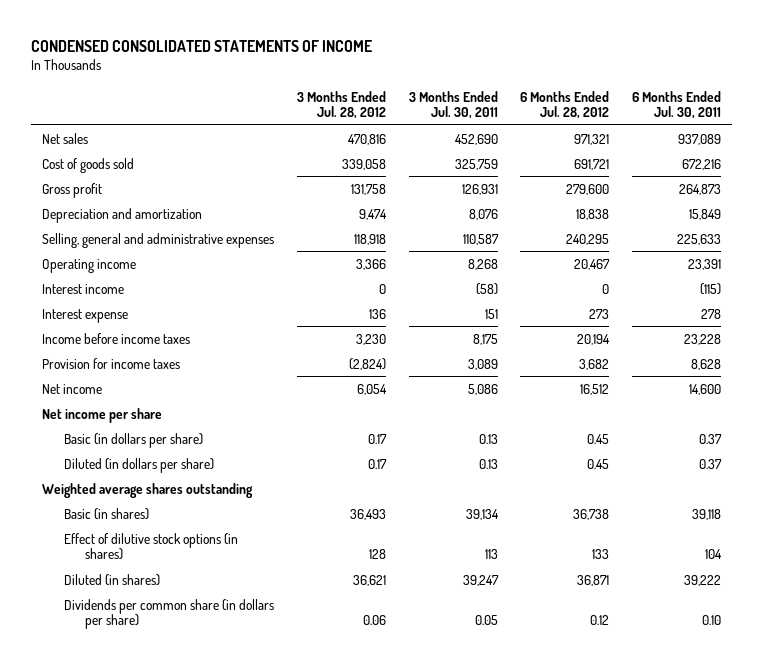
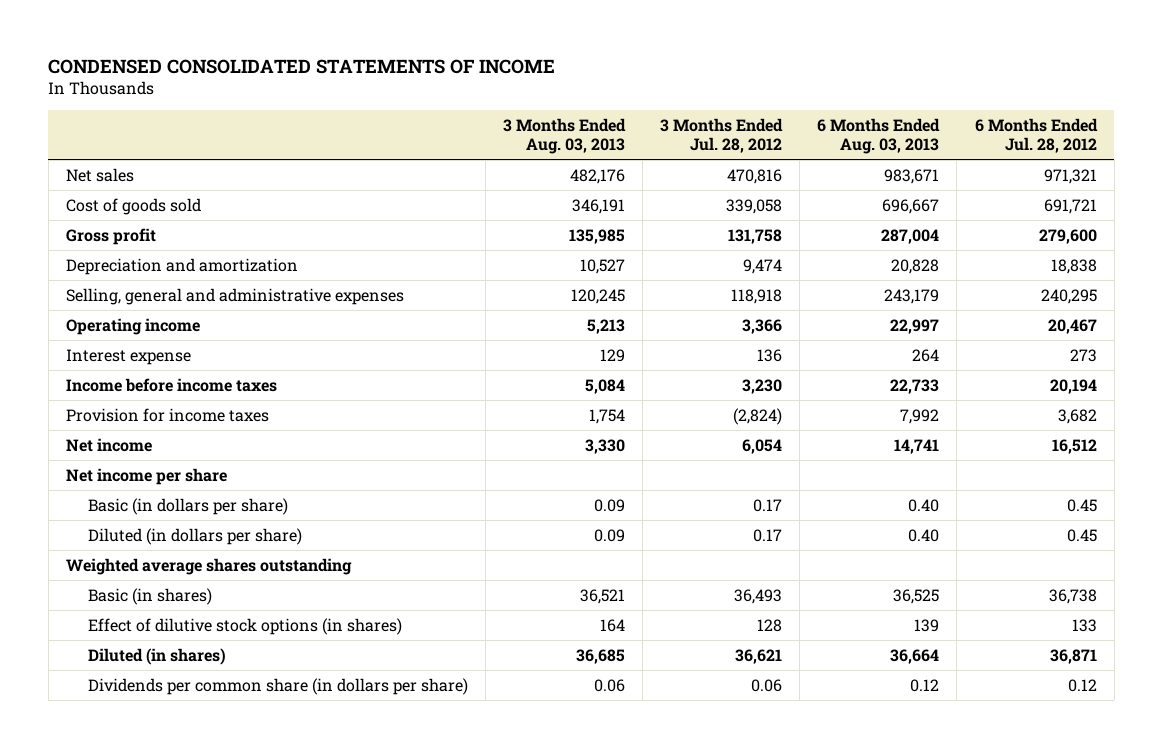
[408,90,498,120] 3 Months Ended Jul. 30, 2011 -> none
[631,90,721,120] 6 Months Ended Jul. 30, 2011 -> none
none -> [502,118,626,154] 3 Months Ended Aug. 03, 2013
none -> [817,118,941,154] 6 Months Ended Aug. 03, 2013
[42,283,125,294] Interest income -> none

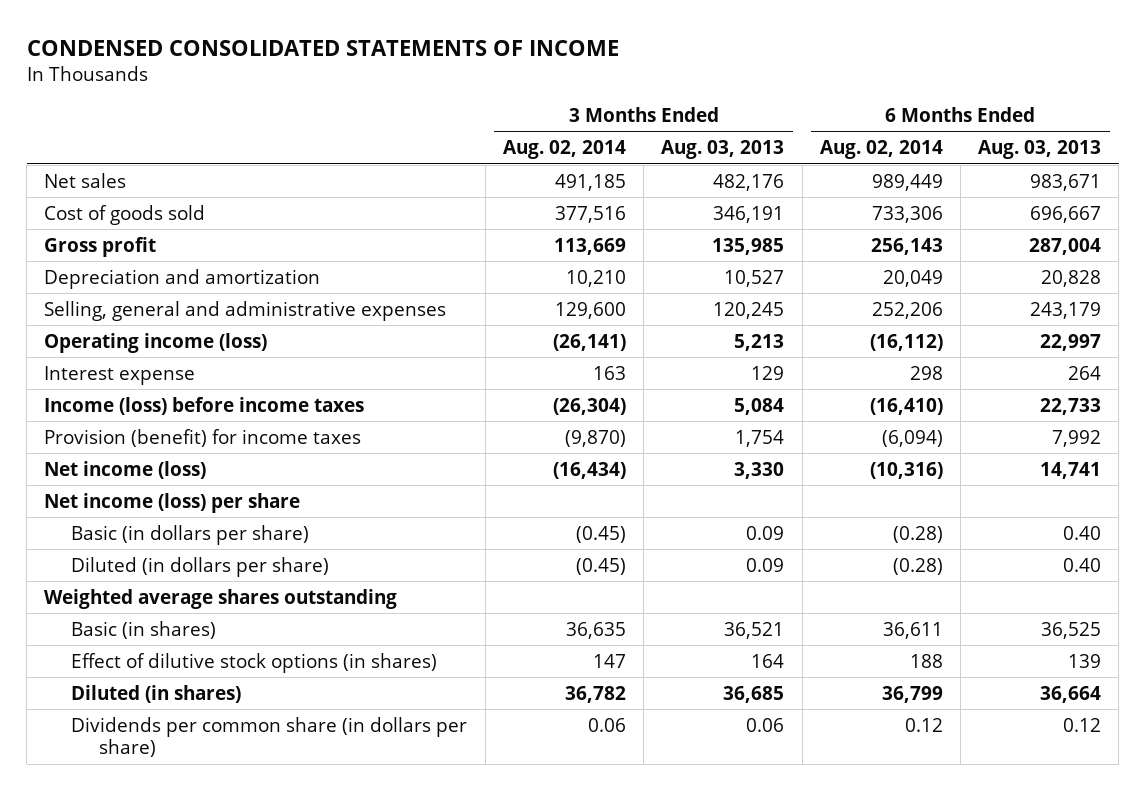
[660,118,784,153] 3 Months Ended Jul. 28, 2012 -> none
[974,118,1098,153] 6 Months Ended Jul. 28, 2012 -> none
none -> [502,140,626,160] Aug. 02, 2014
none -> [819,140,943,160] Aug. 02, 2014
[65,317,200,335] Operating income -> [44,332,268,353] Operating income (loss)
[65,377,277,392] Income before income taxes -> [44,396,365,415] Income (loss) before income taxes
[65,407,269,422] Provision for income taxes -> [44,428,362,447] Provision (benefit) for income taxes
[65,437,152,452] Net income -> [44,460,207,479] Net income (loss)
[65,467,227,485] Net income per share -> [44,492,301,513] Net income (loss) per share

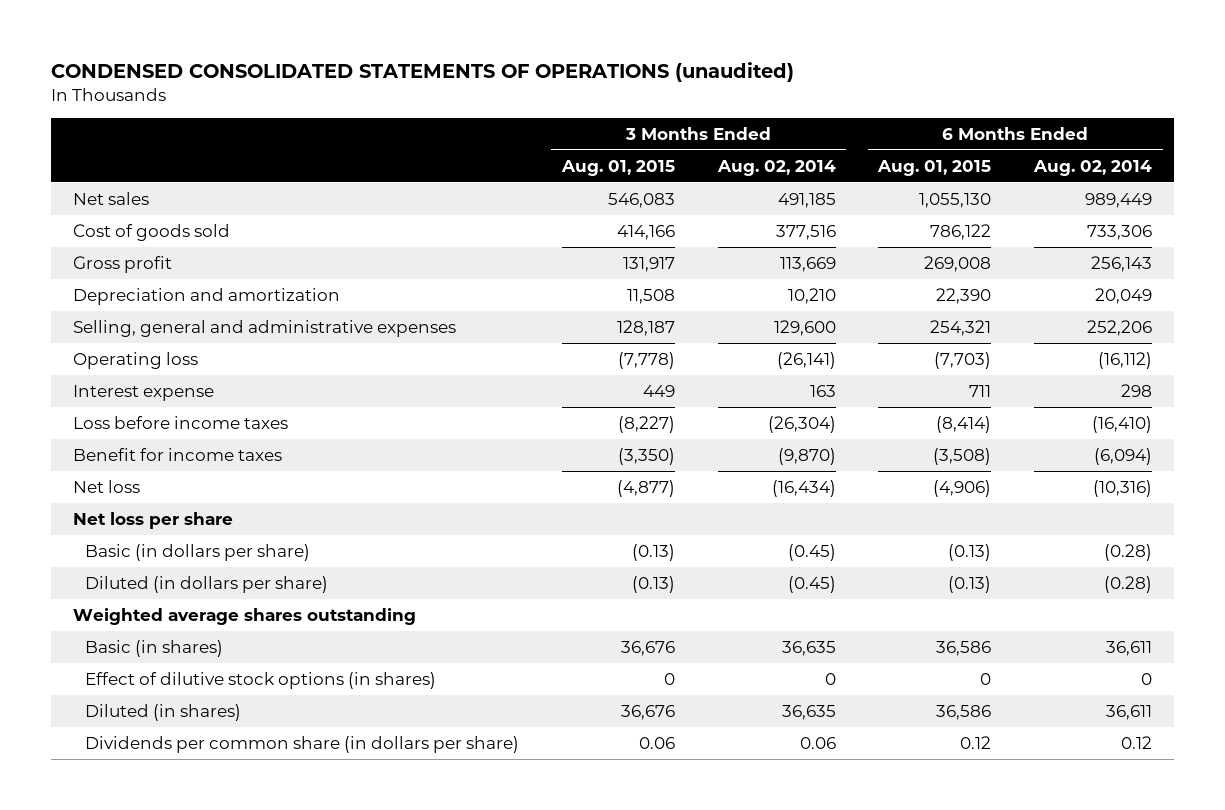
[26,39,619,56] CONDENSED CONSOLIDATED STATEMENTS OF INCOME -> [51,61,795,82] CONDENSED CONSOLIDATED STATEMENTS OF OPERATIONS (unaudited)
[661,140,785,160] Aug. 03, 2013 -> none
[978,140,1102,160] Aug. 03, 2013 -> none
none -> [560,159,675,176] Aug. 01, 2015
none -> [877,159,992,176] Aug. 01, 2015
[44,332,268,353] Operating income (loss) -> [72,351,198,369] Operating loss
[44,396,365,415] Income (loss) before income taxes -> [72,415,288,429] Loss before income taxes
[44,428,362,447] Provision (benefit) for income taxes -> [72,447,282,461] Benefit for income taxes
[44,460,207,479] Net income (loss) -> [72,479,140,493] Net loss
[44,492,301,513] Net income (loss) per share -> [72,511,233,529] Net loss per share
[592,653,626,668] 147 -> [824,672,836,685] 0
[909,653,943,668] 188 -> [1141,672,1153,685] 0
[564,685,626,703] 36,782 -> [781,704,836,720] 36,635
[881,685,943,703] 36,799 -> [1106,704,1153,720] 36,611

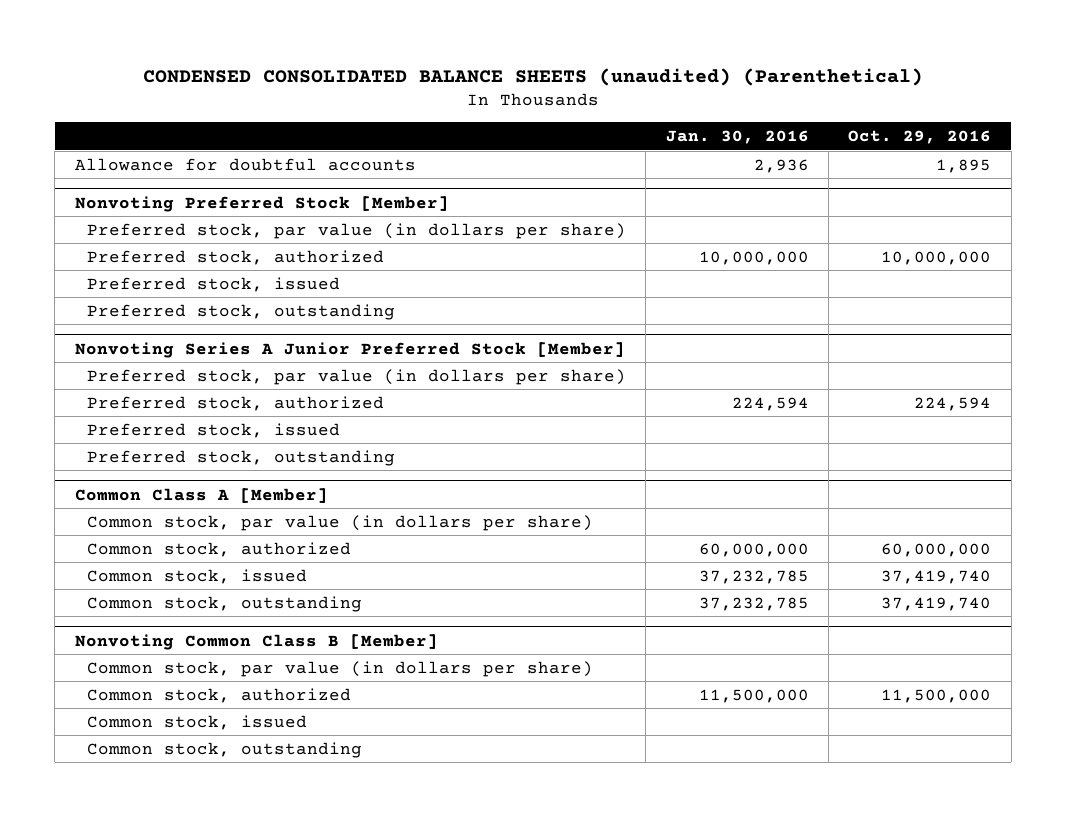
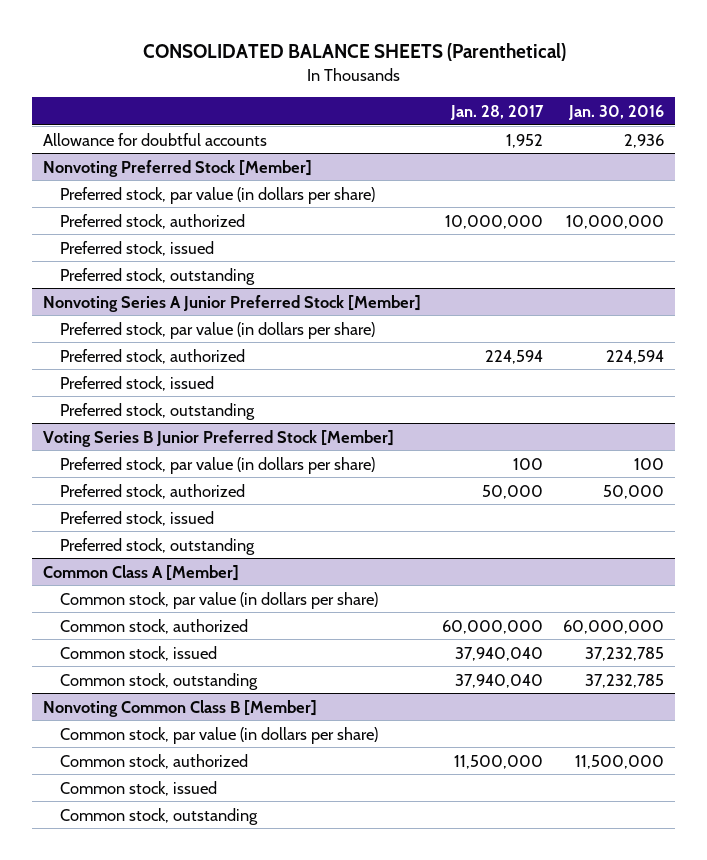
[142,67,923,86] CONDENSED CONSOLIDATED BALANCE SHEETS (unaudited) (Parenthetical) -> [142,43,566,62] CONSOLIDATED BALANCE SHEETS (Parenthetical)
[848,129,992,144] Oct. 29, 2016 -> none
none -> [449,104,544,120] Jan. 28, 2017
none -> [42,429,394,447] Voting Series B Junior Preferred Stock [Member]
none -> [60,456,376,474] Preferred stock, par value (in dollars per share)
none -> [60,483,246,499] Preferred stock, authorized
none -> [60,510,215,526] Preferred stock, issued
none -> [60,537,256,555] Preferred stock, outstanding

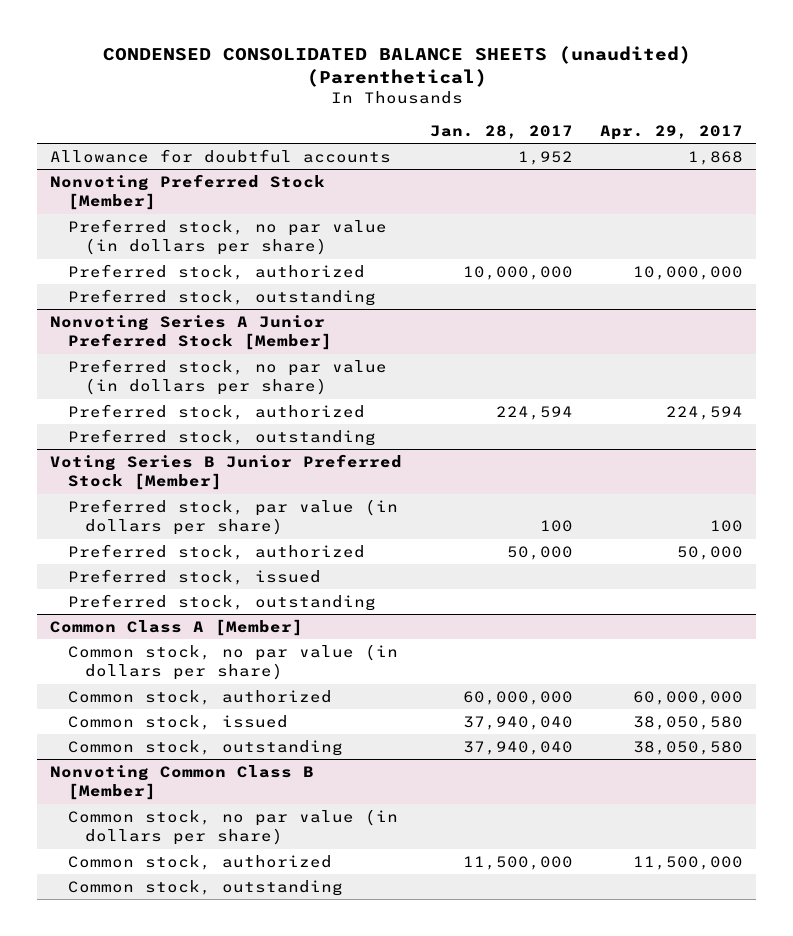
[142,43,566,62] CONSOLIDATED BALANCE SHEETS (Parenthetical) -> [102,45,691,87] CONDENSED CONSOLIDATED BALANCE SHEETS (unaudited) (Parenthetical)
[568,104,665,120] Jan. 30, 2016 -> none
none -> [599,124,743,140] Apr. 29, 2017
[60,186,376,204] Preferred stock, par value (in dollars per share) -> [67,218,387,256] Preferred stock, no par value (in dollars per share)
[60,240,215,256] Preferred stock, issued -> none
[60,321,376,339] Preferred stock, par value (in dollars per share) -> [67,358,387,396] Preferred stock, no par value (in dollars per share)
[60,375,215,391] Preferred stock, issued -> none
[60,591,379,609] Common stock, par value (in dollars per share) -> [67,643,398,681] Common stock, no par value (in dollars per share)
[60,726,379,744] Common stock, par value (in dollars per share) -> [67,808,398,846] Common stock, no par value (in dollars per share)
[60,780,218,796] Common stock, issued -> none

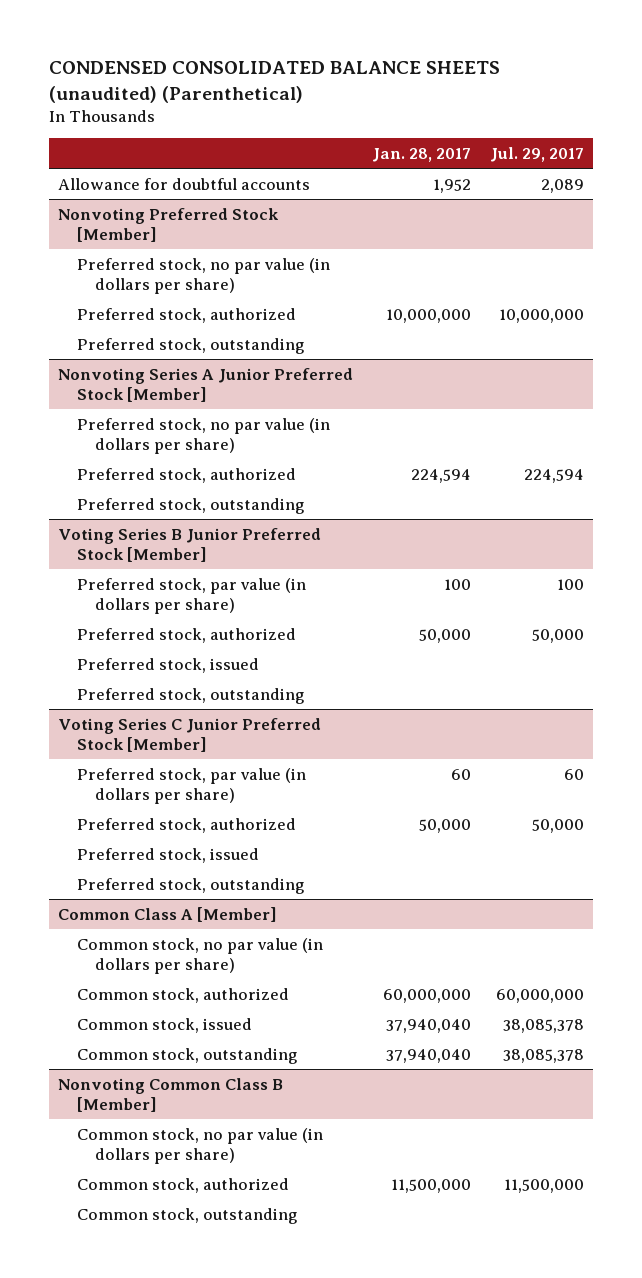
[599,124,743,140] Apr. 29, 2017 -> none
none -> [489,146,584,162] Jul. 29, 2017
none -> [58,717,322,752] Voting Series C Junior Preferred Stock [Member]
none -> [76,767,306,804] Preferred stock, par value (in dollars per share)
none -> [76,817,296,833] Preferred stock, authorized
none -> [76,847,259,863] Preferred stock, issued
none -> [76,877,305,894] Preferred stock, outstanding

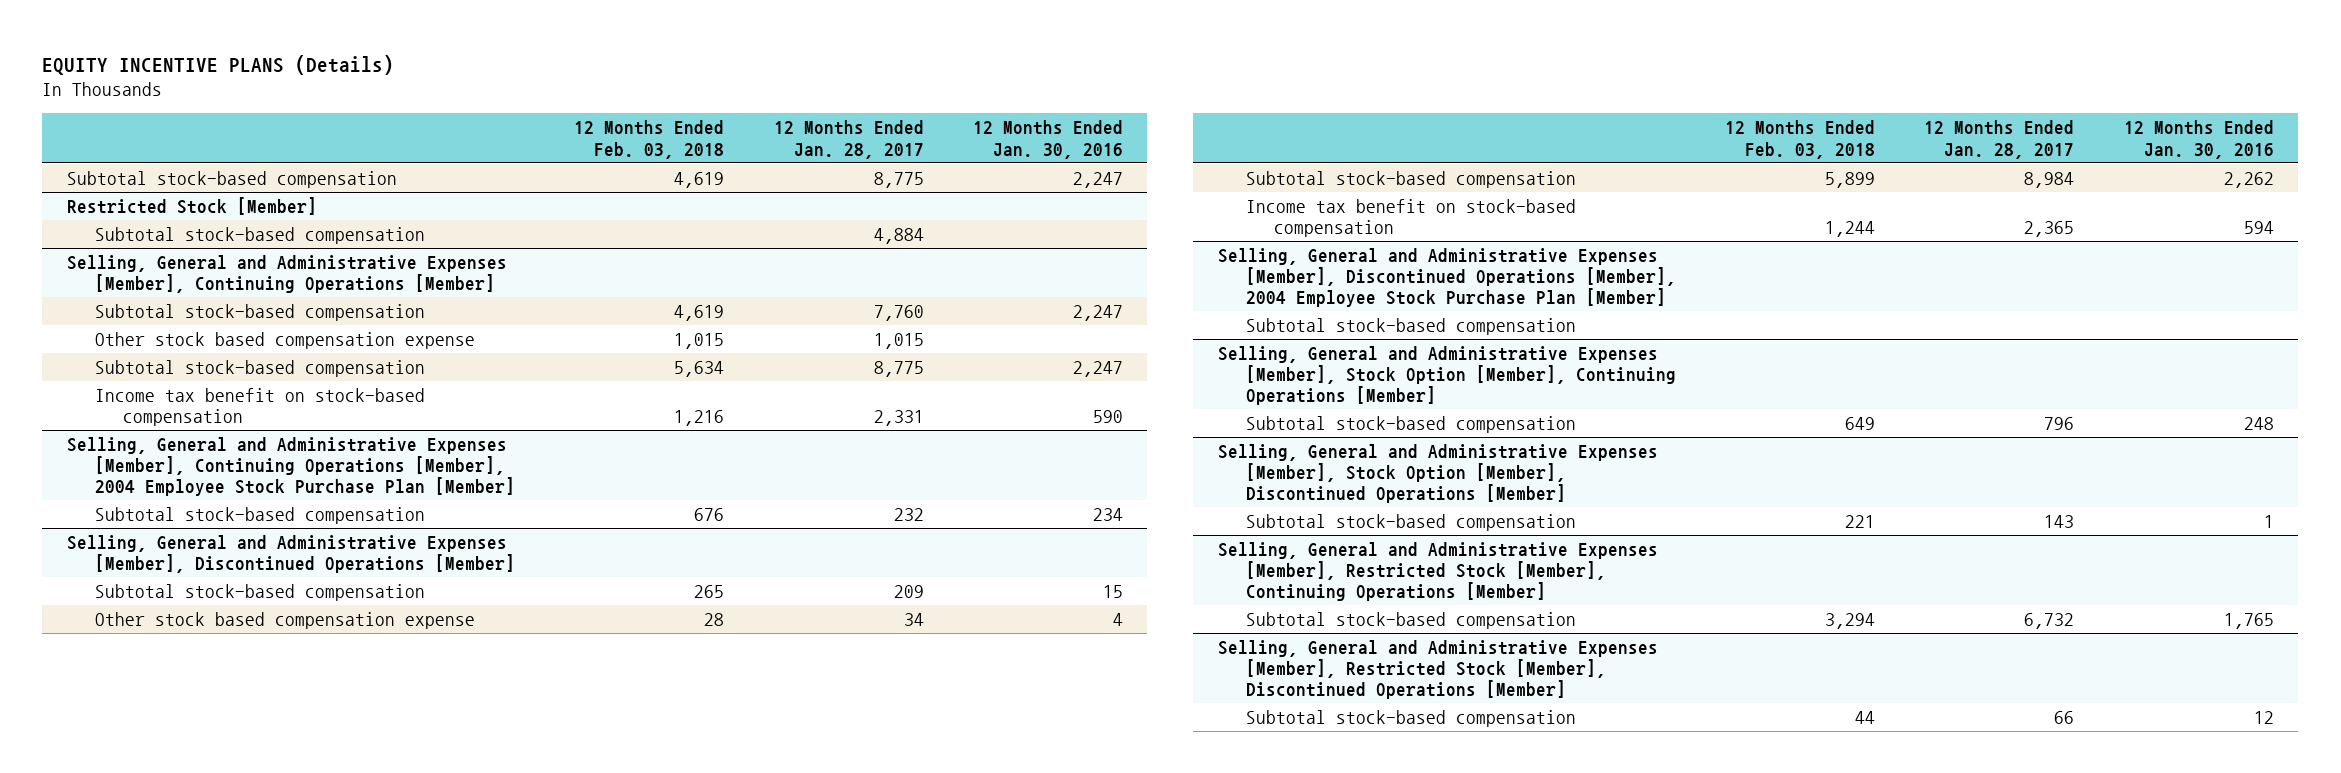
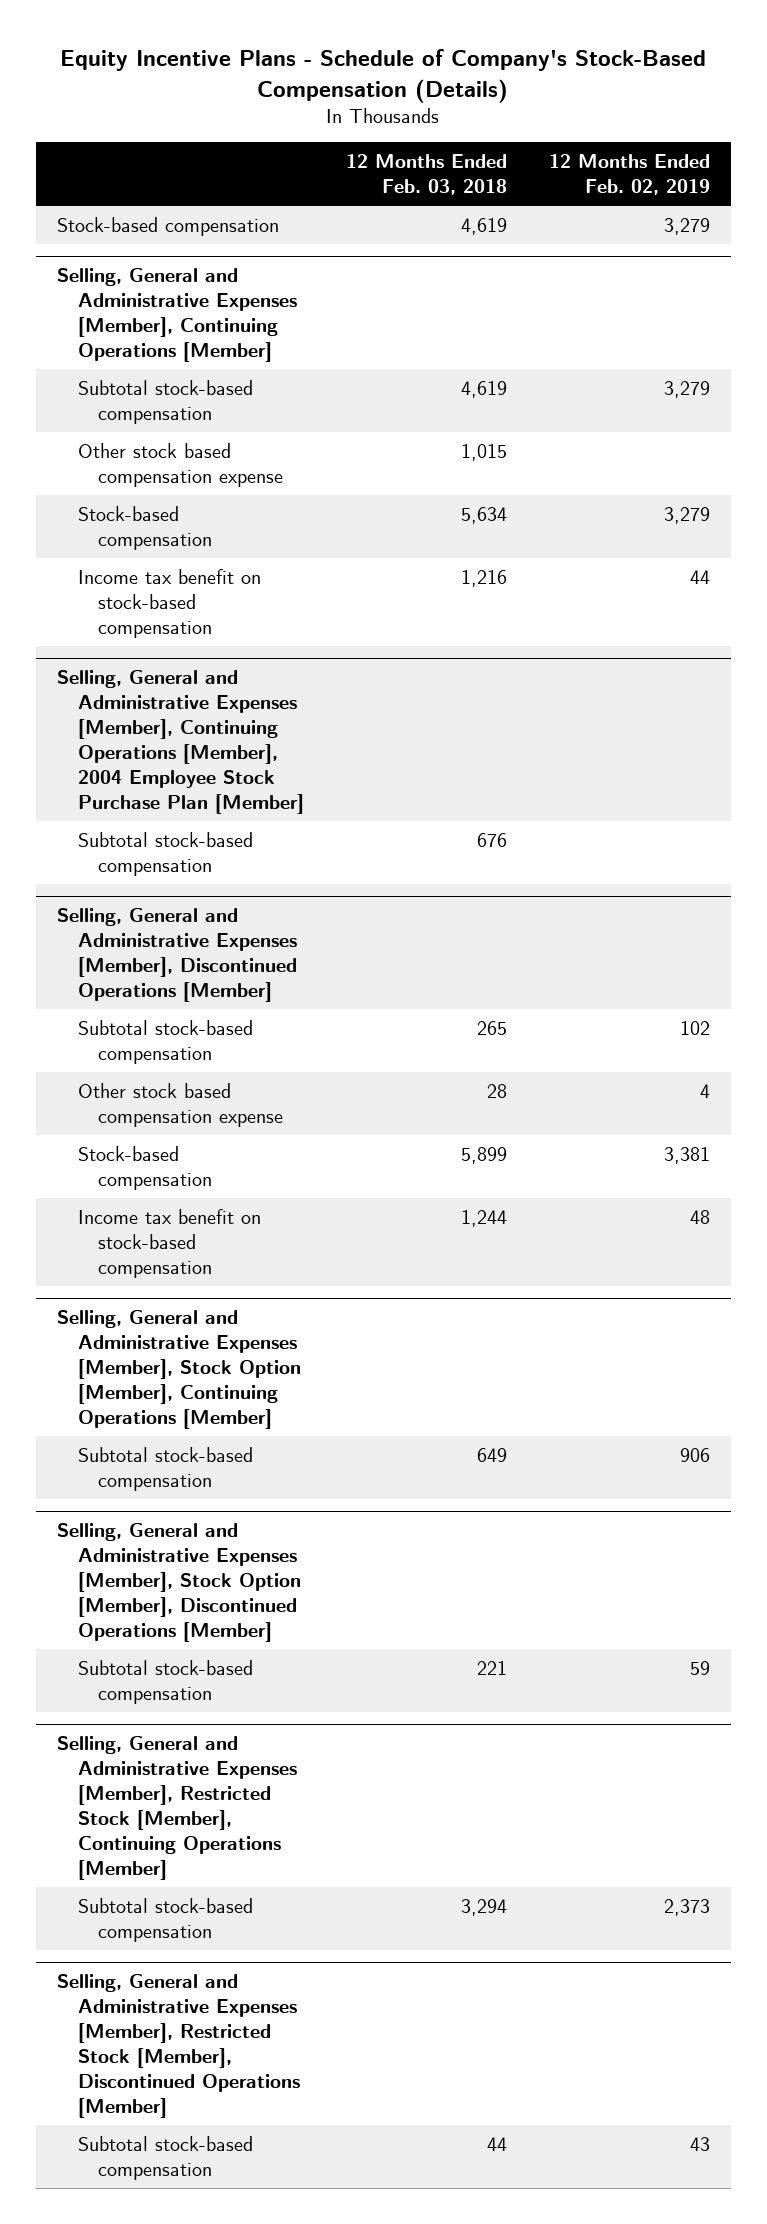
[42,54,395,75] EQUITY INCENTIVE PLANS (Details) -> [60,49,707,103] Equity Incentive Plans - Schedule of Company's Stock-Based Compensation (Details)
[773,120,924,159] 12 Months Ended Jan. 28, 2017 -> none
[972,120,1123,159] 12 Months Ended Jan. 30, 2016 -> none
none -> [548,154,710,195] 12 Months Ended Feb. 02, 2019
[66,196,317,215] Restricted Stock [Member] -> none
[95,226,426,244] Subtotal stock-based compensation -> none
[66,170,397,188] Subtotal stock-based compensation -> [57,216,280,236] Stock-based compensation
[95,359,426,377] Subtotal stock-based compensation -> [77,505,213,550] Stock-based compensation
[1245,170,1576,188] Subtotal stock-based compensation -> [77,1145,213,1190] Stock-based compensation
[1217,247,1676,308] Selling, General and Administrative Expenses [Member], Discontinued Operations [Member], 2004 Employee Stock Purchase Plan [Member] -> none
[1245,317,1576,335] Subtotal stock-based compensation -> none

